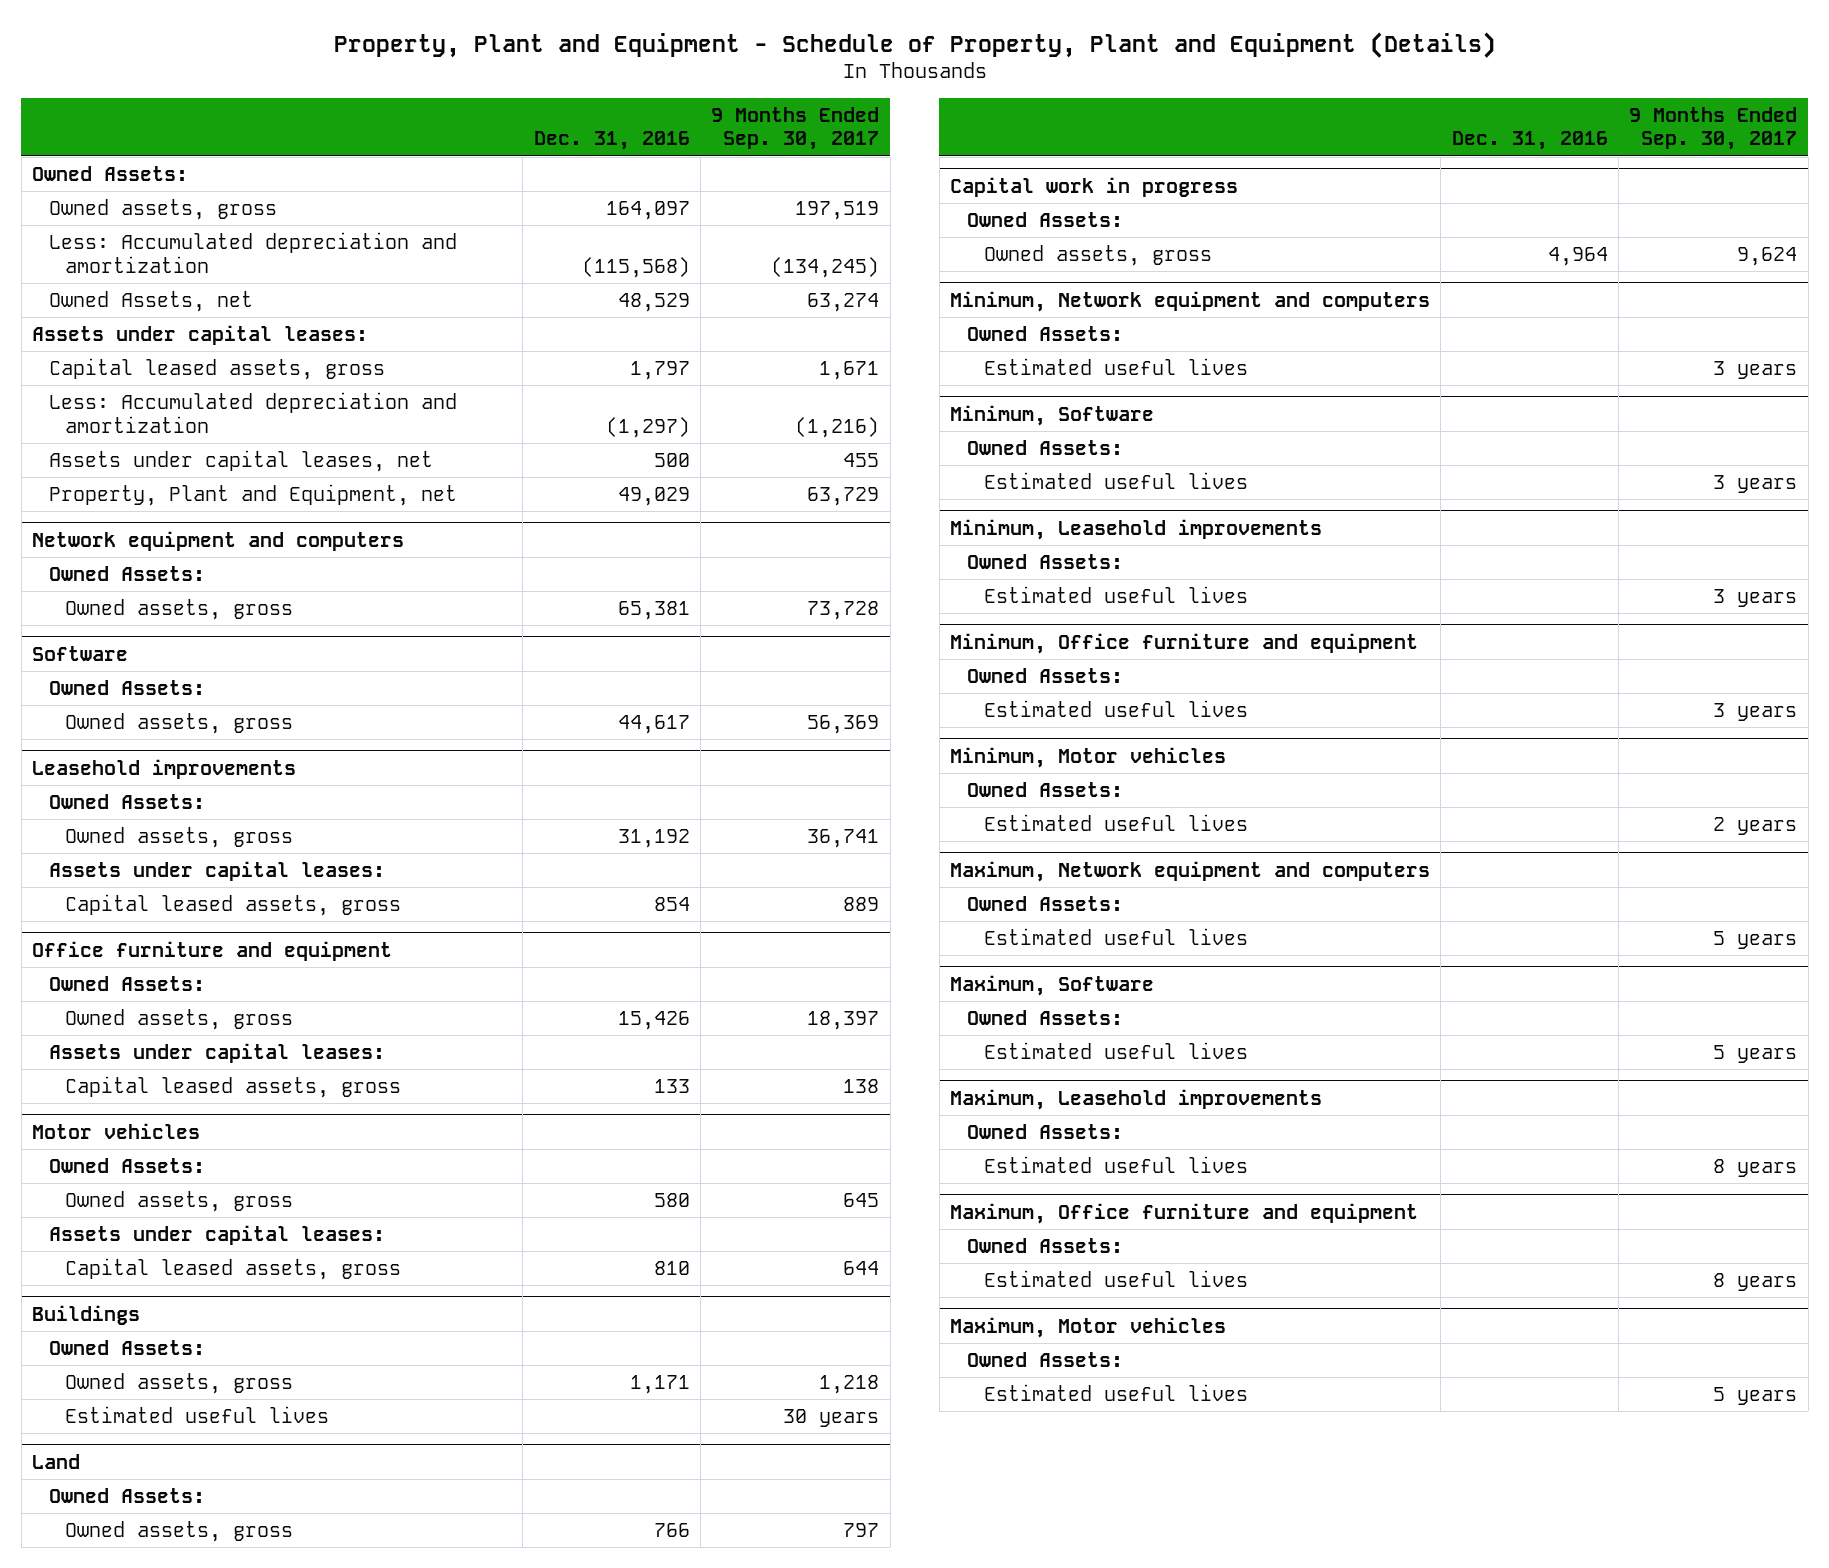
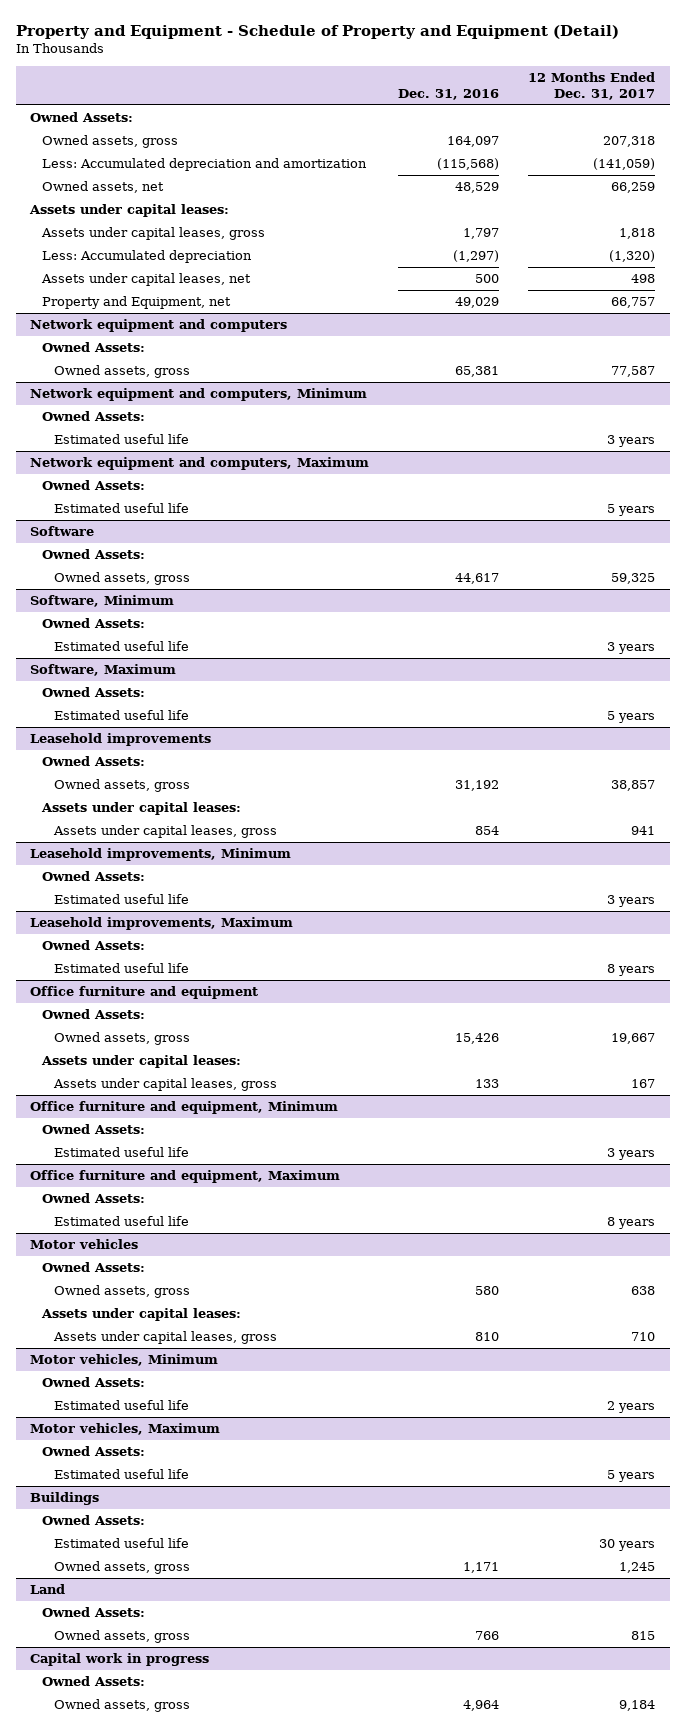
[333,31,1496,58] Property, Plant and Equipment - Schedule of Property, Plant and Equipment (Details) -> [15,24,619,39] Property and Equipment - Schedule of Property and Equipment (Detail)
[711,106,880,151] 9 Months Ended Sep. 30, 2017 -> none
none -> [528,71,656,100] 12 Months Ended Dec. 31, 2017
[48,290,253,312] Owned Assets, net -> [42,181,165,194] Owned assets, net
[48,357,385,380] Capital leased assets, gross -> [41,227,266,241] Assets under capital leases, gross
[48,391,457,433] Less: Accumulated depreciation and amortization -> [42,250,253,264] Less: Accumulated depreciation
[48,483,457,506] Property, Plant and Equipment, net -> [42,296,232,310] Property and Equipment, net
none -> [30,388,368,402] Network equipment and computers, Minimum
none -> [42,411,146,422] Owned Assets:
none -> [53,434,189,445] Estimated useful life
none -> [30,457,370,471] Network equipment and computers, Maximum
none -> [42,480,146,491] Owned Assets:
none -> [53,503,189,514] Estimated useful life
none -> [30,595,175,608] Software, Minimum
none -> [42,618,146,629] Owned Assets:
none -> [53,641,189,652] Estimated useful life
none -> [30,664,177,677] Software, Maximum
none -> [42,687,146,698] Owned Assets:
none -> [53,710,189,721] Estimated useful life
[65,893,402,916] Capital leased assets, gross -> [52,825,277,839] Assets under capital leases, gross
none -> [30,848,292,862] Leasehold improvements, Minimum
none -> [42,871,146,882] Owned Assets:
none -> [53,894,189,905] Estimated useful life
none -> [30,917,294,931] Leasehold improvements, Maximum
none -> [42,940,146,951] Owned Assets:
none -> [53,963,189,974] Estimated useful life
[65,1075,402,1098] Capital leased assets, gross -> [52,1078,277,1092] Assets under capital leases, gross
none -> [30,1101,339,1115] Office furniture and equipment, Minimum
none -> [42,1124,146,1135] Owned Assets:
none -> [53,1147,189,1158] Estimated useful life
none -> [30,1170,341,1184] Office furniture and equipment, Maximum
none -> [42,1193,146,1204] Owned Assets:
none -> [53,1216,189,1227] Estimated useful life
[65,1257,402,1280] Capital leased assets, gross -> [52,1331,277,1345] Assets under capital leases, gross
none -> [30,1354,219,1367] Motor vehicles, Minimum
none -> [42,1377,146,1388] Owned Assets:
none -> [53,1400,189,1411] Estimated useful life
none -> [30,1423,221,1436] Motor vehicles, Maximum
none -> [42,1446,146,1457] Owned Assets:
none -> [53,1469,189,1480] Estimated useful life
none -> [53,1538,189,1549] Estimated useful life
[65,1405,330,1423] Estimated useful lives -> none
[950,290,1431,312] Minimum, Network equipment and computers -> none
[966,325,1123,341] Owned Assets: -> none
[983,357,1248,375] Estimated useful lives -> none
[950,404,1155,426] Minimum, Software -> none
[966,439,1123,455] Owned Assets: -> none
[983,471,1248,489] Estimated useful lives -> none
[950,518,1323,540] Minimum, Leasehold improvements -> none
[966,553,1123,569] Owned Assets: -> none
[983,585,1248,603] Estimated useful lives -> none
[950,632,1419,654] Minimum, Office furniture and equipment -> none
[966,667,1123,683] Owned Assets: -> none
[983,699,1248,717] Estimated useful lives -> none
[950,746,1227,768] Minimum, Motor vehicles -> none
[966,781,1123,797] Owned Assets: -> none
[983,813,1248,831] Estimated useful lives -> none
[950,860,1431,882] Maximum, Network equipment and computers -> none
[966,895,1123,911] Owned Assets: -> none
[983,927,1248,945] Estimated useful lives -> none
[950,974,1155,996] Maximum, Software -> none
[966,1009,1123,1025] Owned Assets: -> none
[983,1041,1248,1059] Estimated useful lives -> none
[950,1088,1323,1110] Maximum, Leasehold improvements -> none
[966,1123,1123,1139] Owned Assets: -> none
[983,1155,1248,1173] Estimated useful lives -> none
[950,1202,1419,1224] Maximum, Office furniture and equipment -> none
[966,1237,1123,1253] Owned Assets: -> none
[983,1269,1248,1287] Estimated useful lives -> none
[950,1316,1227,1338] Maximum, Motor vehicles -> none
[966,1351,1123,1367] Owned Assets: -> none
[983,1383,1248,1401] Estimated useful lives -> none

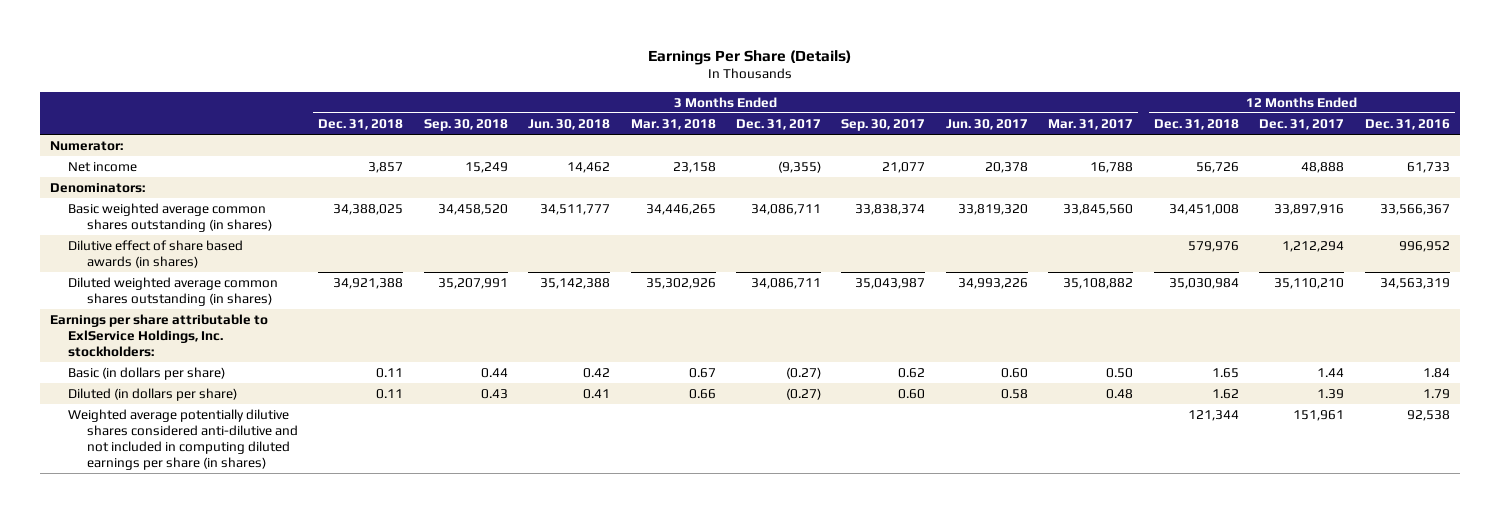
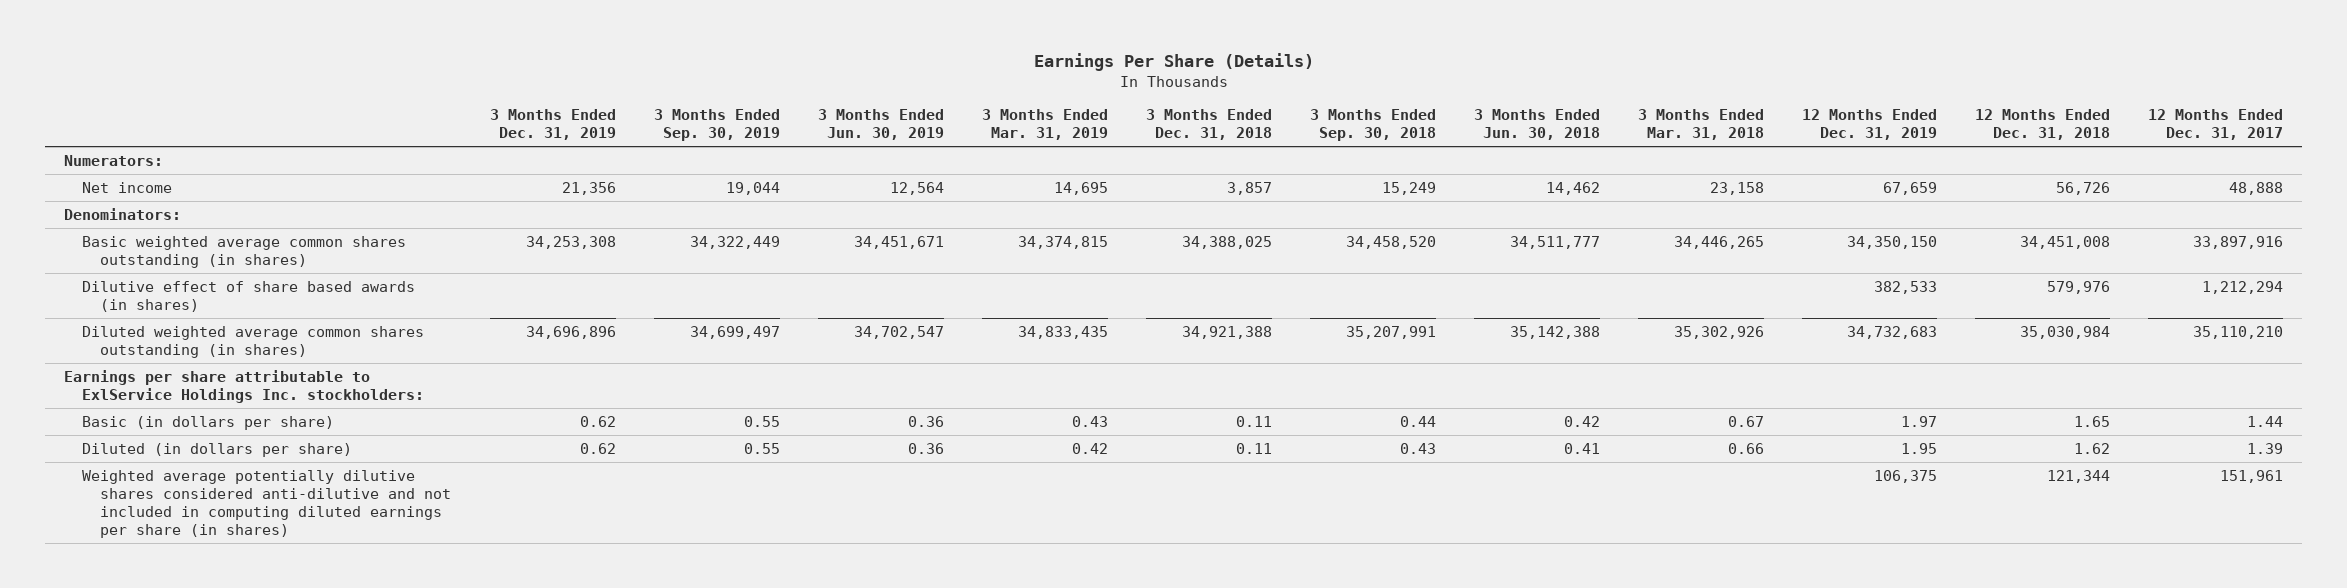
[736,118,822,130] Dec. 31, 2017 -> none
[841,118,926,131] Sep. 30, 2017 -> none
[945,118,1028,130] Jun. 30, 2017 -> none
[1048,118,1134,130] Mar. 31, 2017 -> none
[1364,118,1450,130] Dec. 31, 2016 -> none
none -> [489,109,616,141] 3 Months Ended Dec. 31, 2019
none -> [653,109,780,142] 3 Months Ended Sep. 30, 2019
none -> [817,109,944,141] 3 Months Ended Jun. 30, 2019
none -> [981,109,1108,141] 3 Months Ended Mar. 31, 2019
none -> [1802,109,1938,141] 12 Months Ended Dec. 31, 2019
[50,140,124,151] Numerator: -> [63,154,163,166] Numerators:
[50,313,269,357] Earnings per share attributable to ExlService Holdings, Inc. stockholders: -> [63,369,425,403] Earnings per share attributable to ExlService Holdings Inc. stockholders:

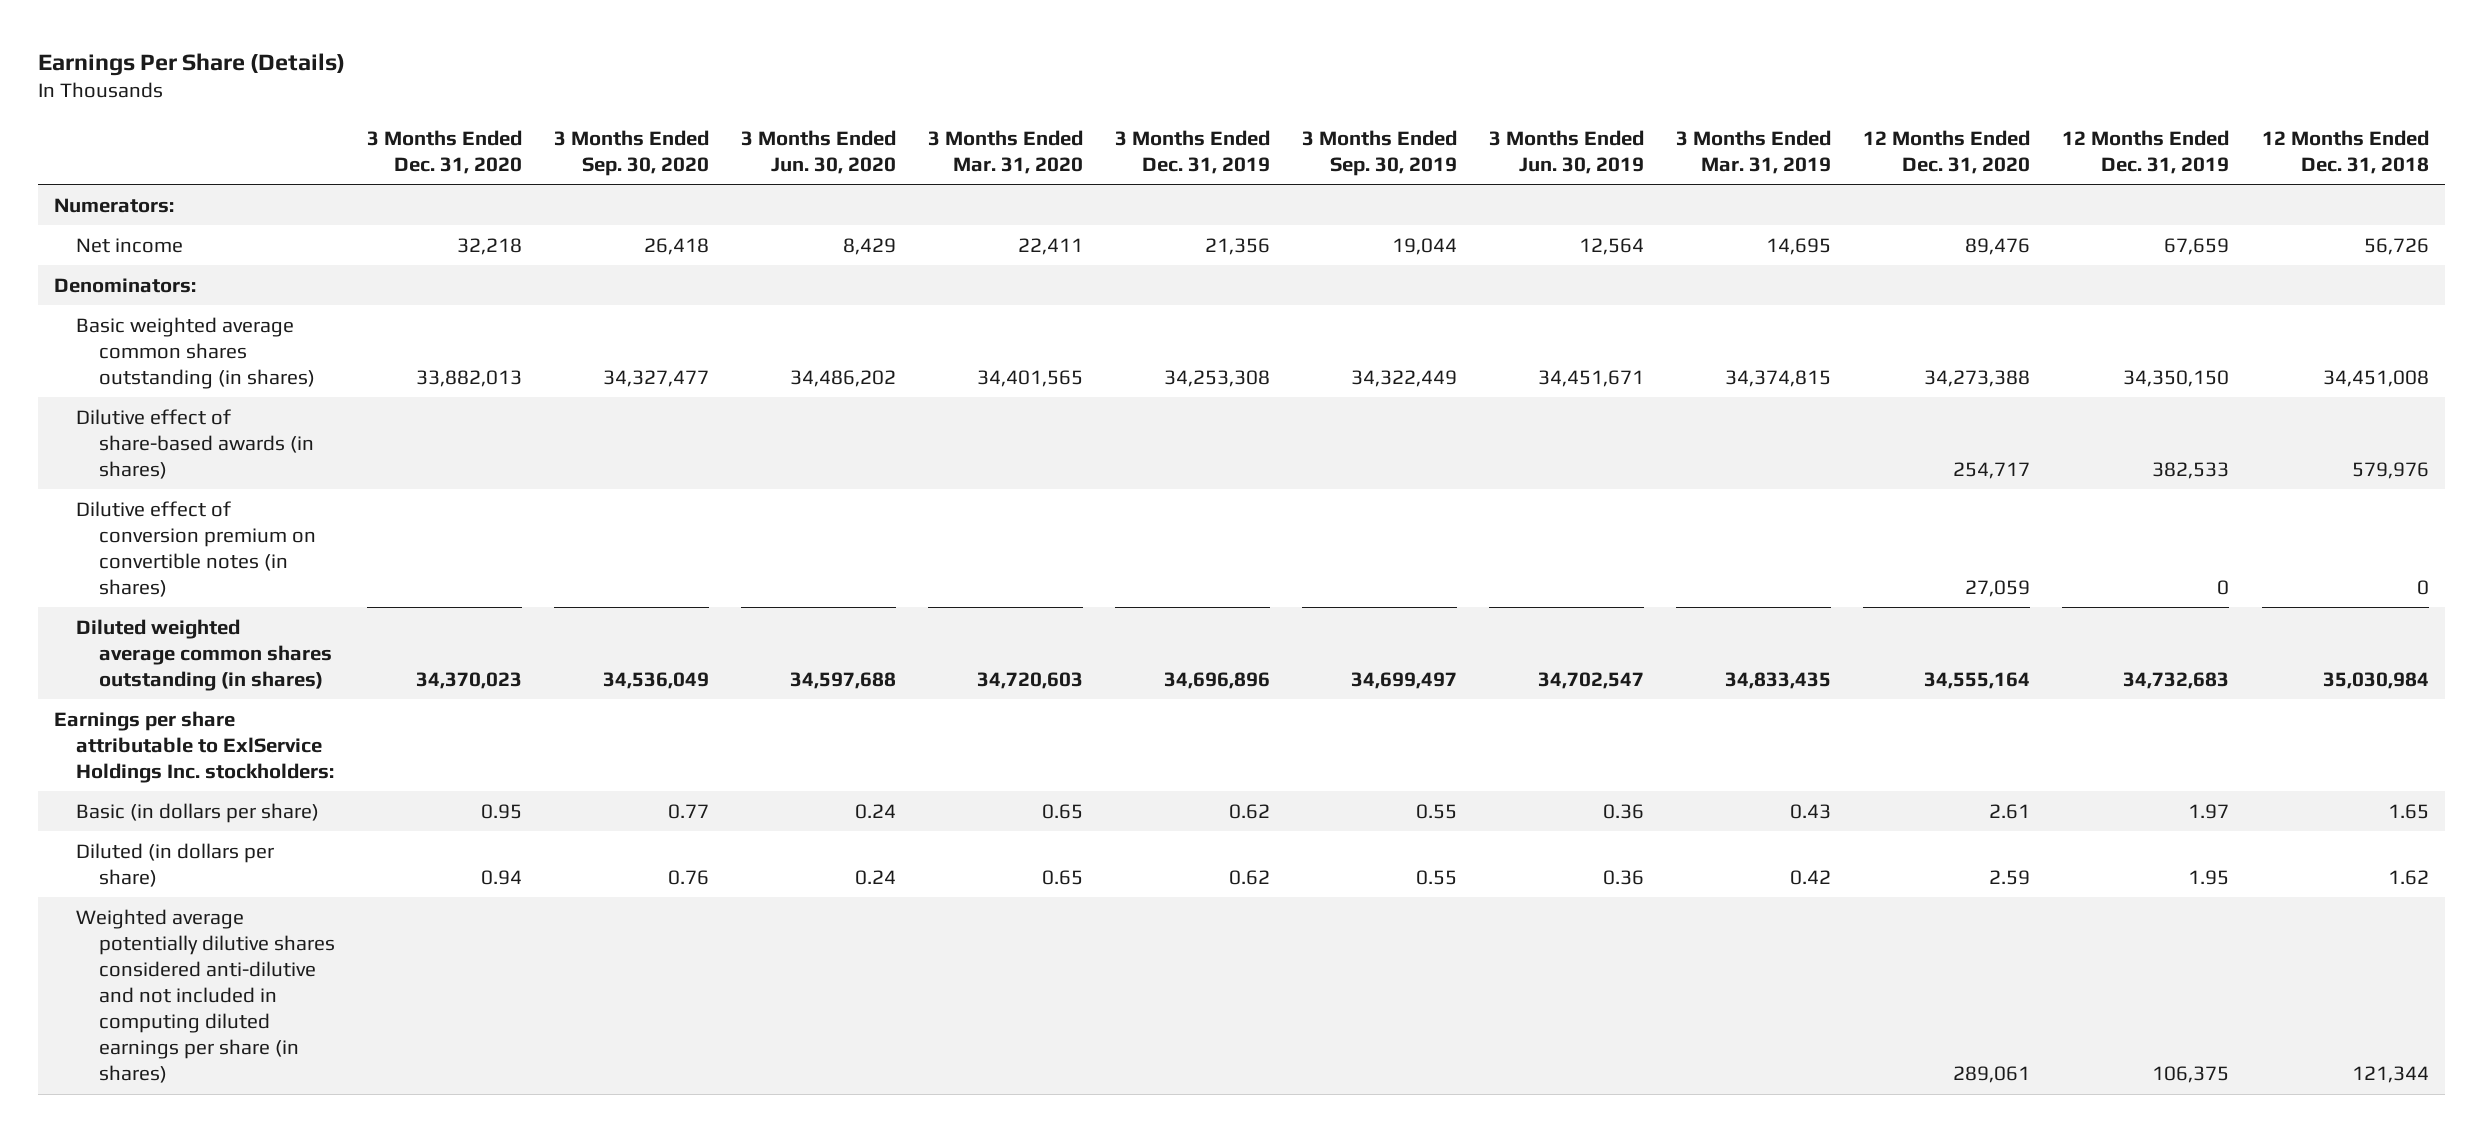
[1145,109,1272,141] 3 Months Ended Dec. 31, 2018 -> none
[1309,109,1436,142] 3 Months Ended Sep. 30, 2018 -> none
[1474,109,1601,141] 3 Months Ended Jun. 30, 2018 -> none
[1638,109,1765,141] 3 Months Ended Mar. 31, 2018 -> none
[2148,109,2284,141] 12 Months Ended Dec. 31, 2017 -> none
none -> [366,129,522,174] 3 Months Ended Dec. 31, 2020
none -> [553,129,709,176] 3 Months Ended Sep. 30, 2020
none -> [740,129,896,174] 3 Months Ended Jun. 30, 2020
none -> [927,129,1083,174] 3 Months Ended Mar. 31, 2020
none -> [1863,129,2031,174] 12 Months Ended Dec. 31, 2020
[82,280,416,312] Dilutive effect of share based awards (in shares) -> [76,408,314,479] Dilutive effect of share-based awards (in shares)
none -> [76,500,316,598] Dilutive effect of conversion premium on convertible notes (in shares)

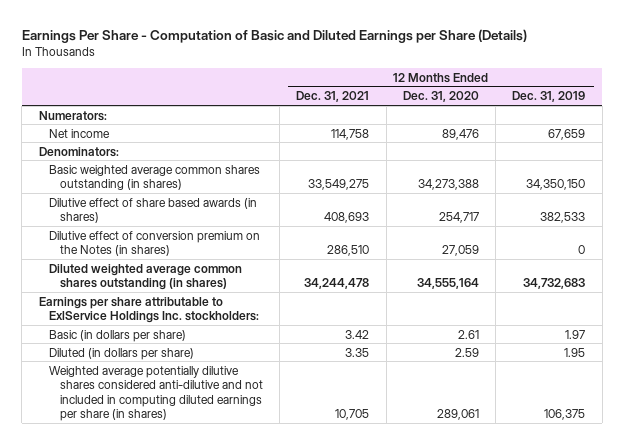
[37,52,345,76] Earnings Per Share (Details) -> [21,29,527,44] Earnings Per Share - Computation of Basic and Diluted Earnings per Share (Details)
[366,129,522,174] 3 Months Ended Dec. 31, 2020 -> none
[553,129,709,176] 3 Months Ended Sep. 30, 2020 -> none
[740,129,896,174] 3 Months Ended Jun. 30, 2020 -> none
[927,129,1083,174] 3 Months Ended Mar. 31, 2020 -> none
[1115,129,1271,174] 3 Months Ended Dec. 31, 2019 -> none
[1302,129,1458,176] 3 Months Ended Sep. 30, 2019 -> none
[1489,129,1645,174] 3 Months Ended Jun. 30, 2019 -> none
[1676,129,1832,174] 3 Months Ended Mar. 31, 2019 -> none
[2261,129,2429,174] 12 Months Ended Dec. 31, 2018 -> none
none -> [296,91,370,103] Dec. 31, 2021
[76,408,314,479] Dilutive effect of share-based awards (in shares) -> [49,197,258,224] Dilutive effect of share based awards (in shares)
[76,500,316,598] Dilutive effect of conversion premium on convertible notes (in shares) -> [49,230,261,257] Dilutive effect of conversion premium on the Notes (in shares)

